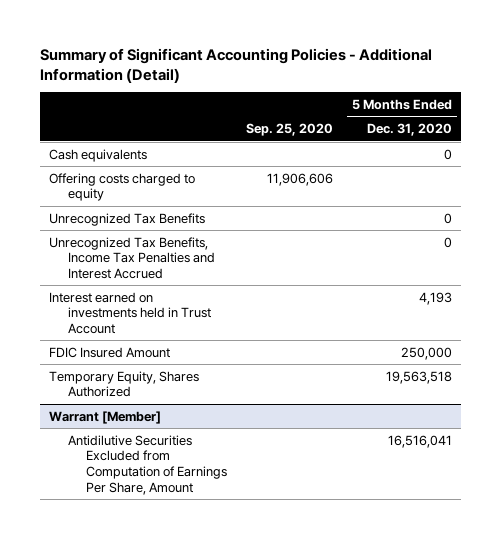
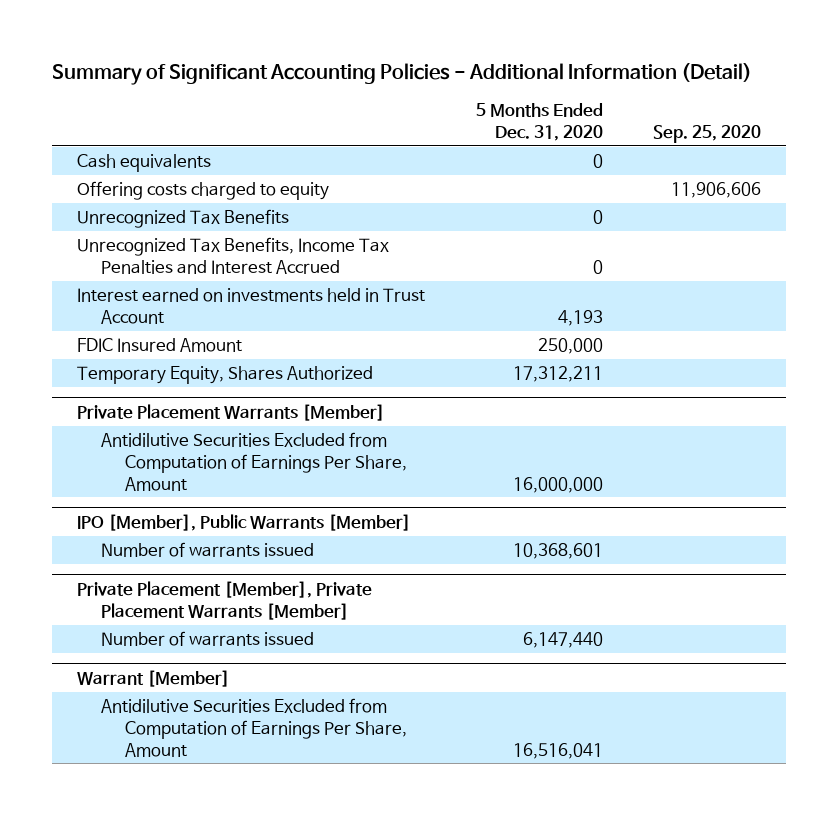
[386,370,453,384] 19,563,518 -> [512,366,603,383] 17,312,211
none -> [77,403,386,421] Private Placement Warrants [Member]
none -> [101,432,408,491] Antidilutive Securities Excluded from Computation of Earnings Per Share, Amount
none -> [77,513,412,531] IPO [Member], Public Warrants [Member]
none -> [101,542,315,558] Number of warrants issued
none -> [77,580,373,620] Private Placement [Member], Private Placement Warrants [Member]
none -> [101,631,315,647] Number of warrants issued

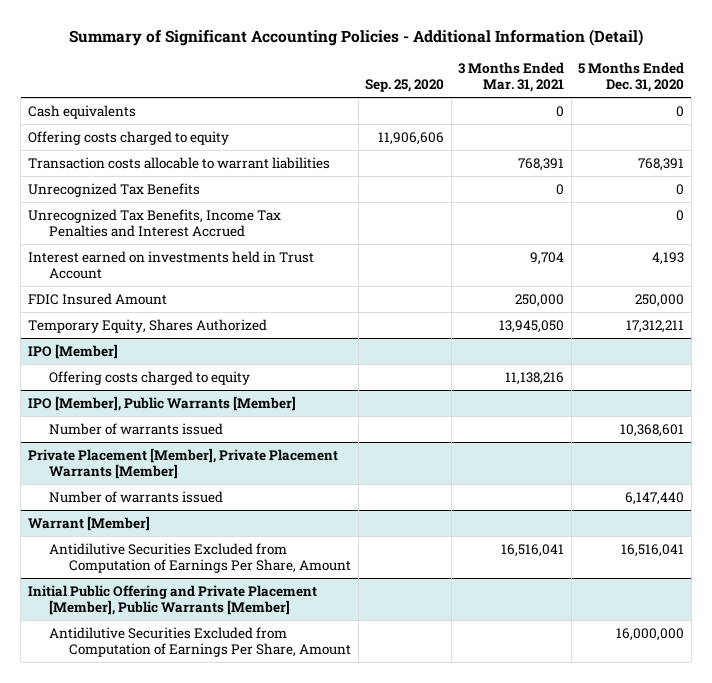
none -> [458,61,565,92] 3 Months Ended Mar. 31, 2021
none -> [27,156,330,169] Transaction costs allocable to warrant liabilities
[77,403,386,421] Private Placement Warrants [Member] -> none
[101,432,408,491] Antidilutive Securities Excluded from Computation of Earnings Per Share, Amount -> none
none -> [27,343,118,359] IPO [Member]
none -> [48,370,250,385] Offering costs charged to equity
none -> [27,584,317,615] Initial Public Offering and Private Placement [Member], Public Warrants [Member]
none -> [48,626,352,657] Antidilutive Securities Excluded from Computation of Earnings Per Share, Amount

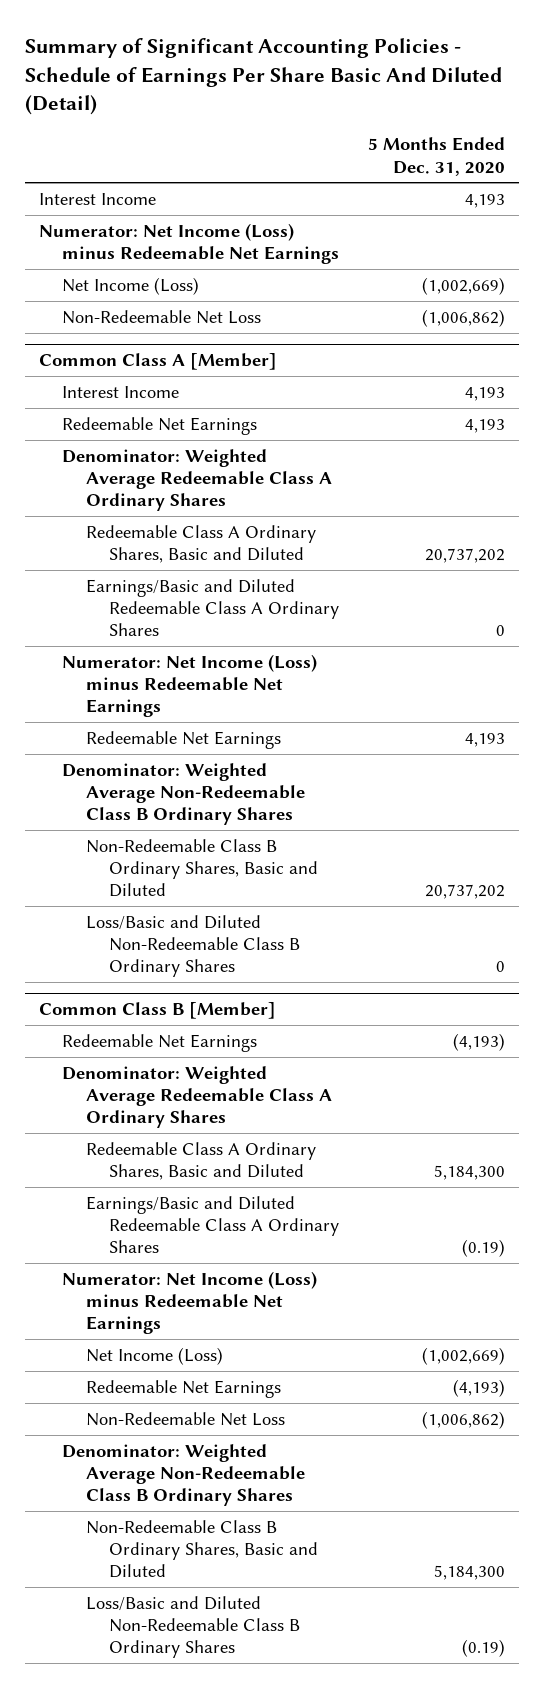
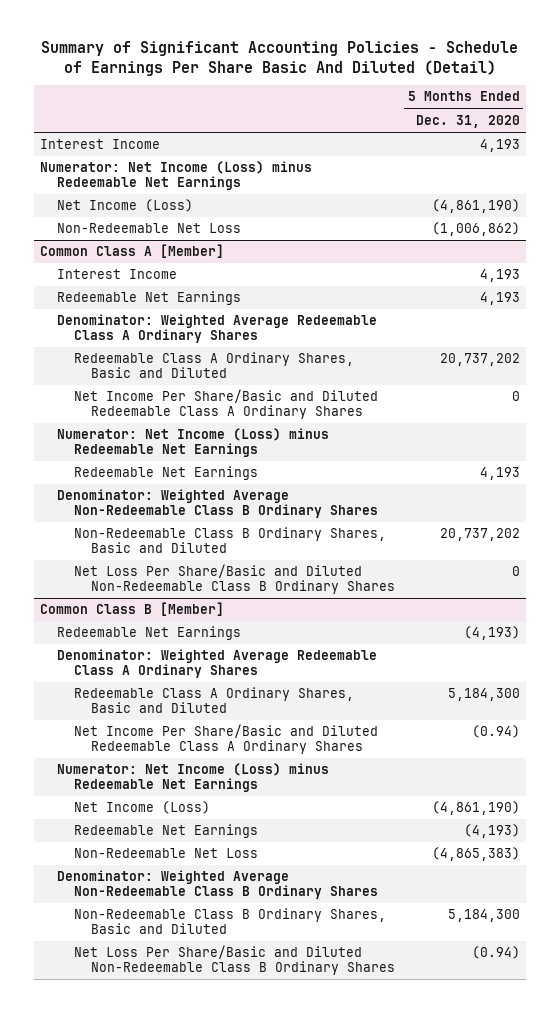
[422,276,506,295] (1,002,669) -> [431,199,520,214] (4,861,190)
[85,578,340,637] Earnings/Basic and Diluted Redeemable Class A Ordinary Shares -> [73,389,378,419] Net Income Per Share/Basic and Diluted Redeemable Class A Ordinary Shares
[85,914,301,978] Loss/Basic and Diluted Non-Redeemable Class B Ordinary Shares -> [73,564,395,594] Net Loss Per Share/Basic and Diluted Non-Redeemable Class B Ordinary Shares
[85,1195,340,1254] Earnings/Basic and Diluted Redeemable Class A Ordinary Shares -> [73,724,378,754] Net Income Per Share/Basic and Diluted Redeemable Class A Ordinary Shares
[462,1239,506,1258] (0.19) -> [471,725,520,739] (0.94)
[422,1346,506,1365] (1,002,669) -> [431,801,520,816] (4,861,190)
[422,1410,506,1429] (1,006,862) -> [431,847,520,862] (4,865,383)
[85,1595,301,1659] Loss/Basic and Diluted Non-Redeemable Class B Ordinary Shares -> [73,945,395,975] Net Loss Per Share/Basic and Diluted Non-Redeemable Class B Ordinary Shares
[462,1639,506,1658] (0.19) -> [471,946,520,960] (0.94)

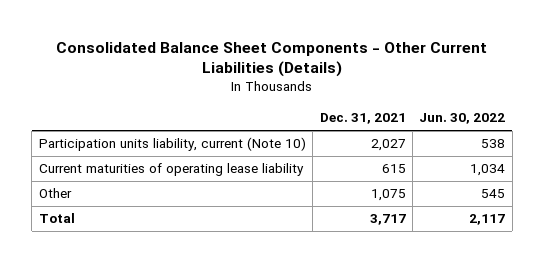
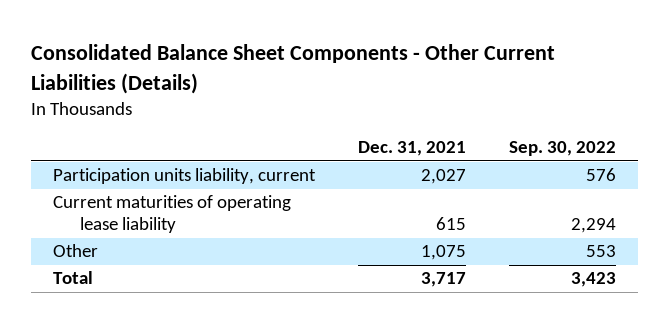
[419,113,506,125] Jun. 30, 2022 -> none
none -> [509,141,617,157] Sep. 30, 2022
[38,137,306,152] Participation units liability, current (Note 10) -> [52,168,316,185] Participation units liability, current

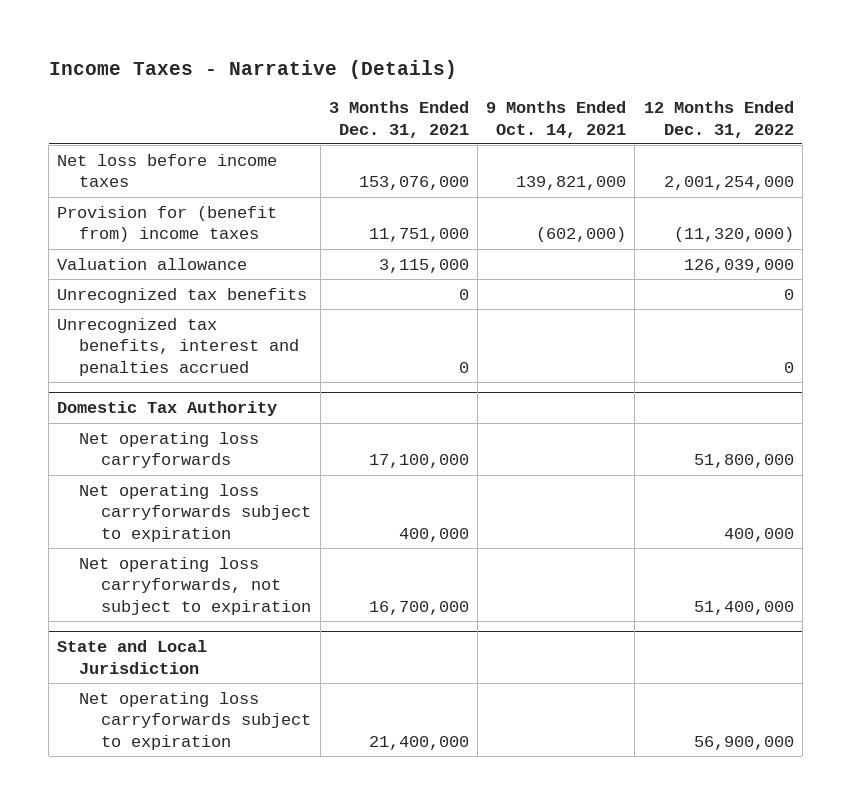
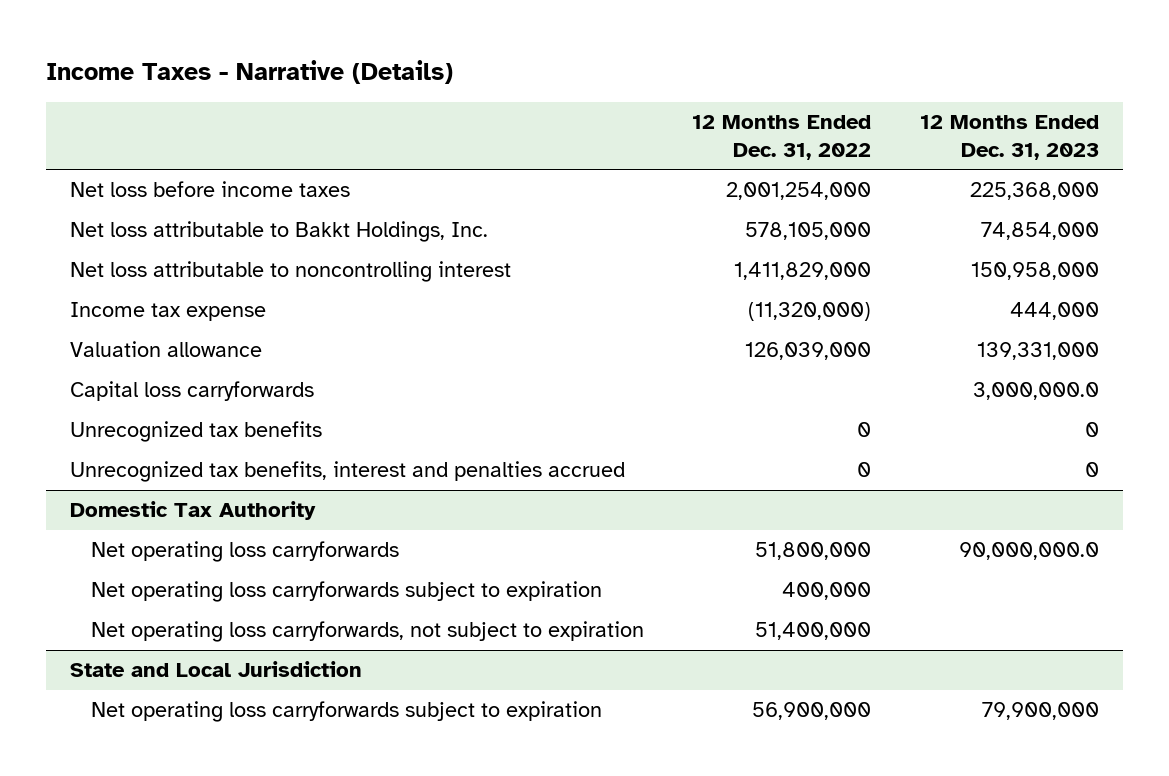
[328,100,469,138] 3 Months Ended Dec. 31, 2021 -> none
[486,100,627,138] 9 Months Ended Oct. 14, 2021 -> none
none -> [919,115,1099,160] 12 Months Ended Dec. 31, 2023
none -> [70,221,489,243] Net loss attributable to Bakkt Holdings, Inc.
none -> [70,261,512,283] Net loss attributable to noncontrolling interest
[57,205,278,243] Provision for (benefit from) income taxes -> [70,302,267,322] Income tax expense
none -> [70,381,315,402] Capital loss carryforwards

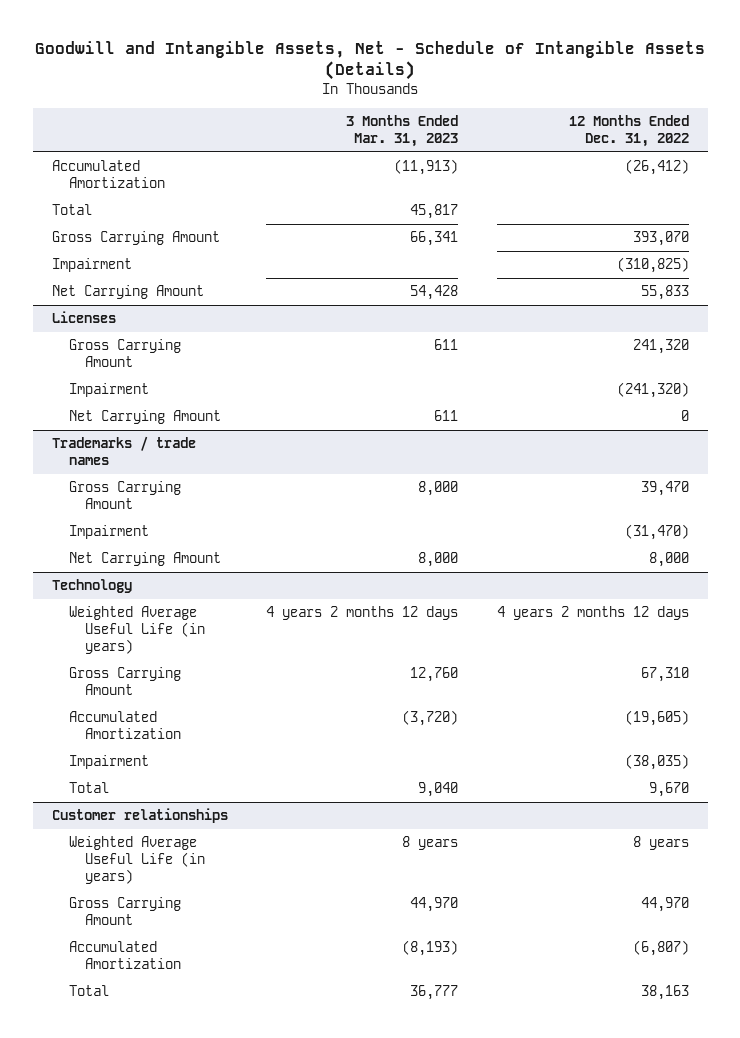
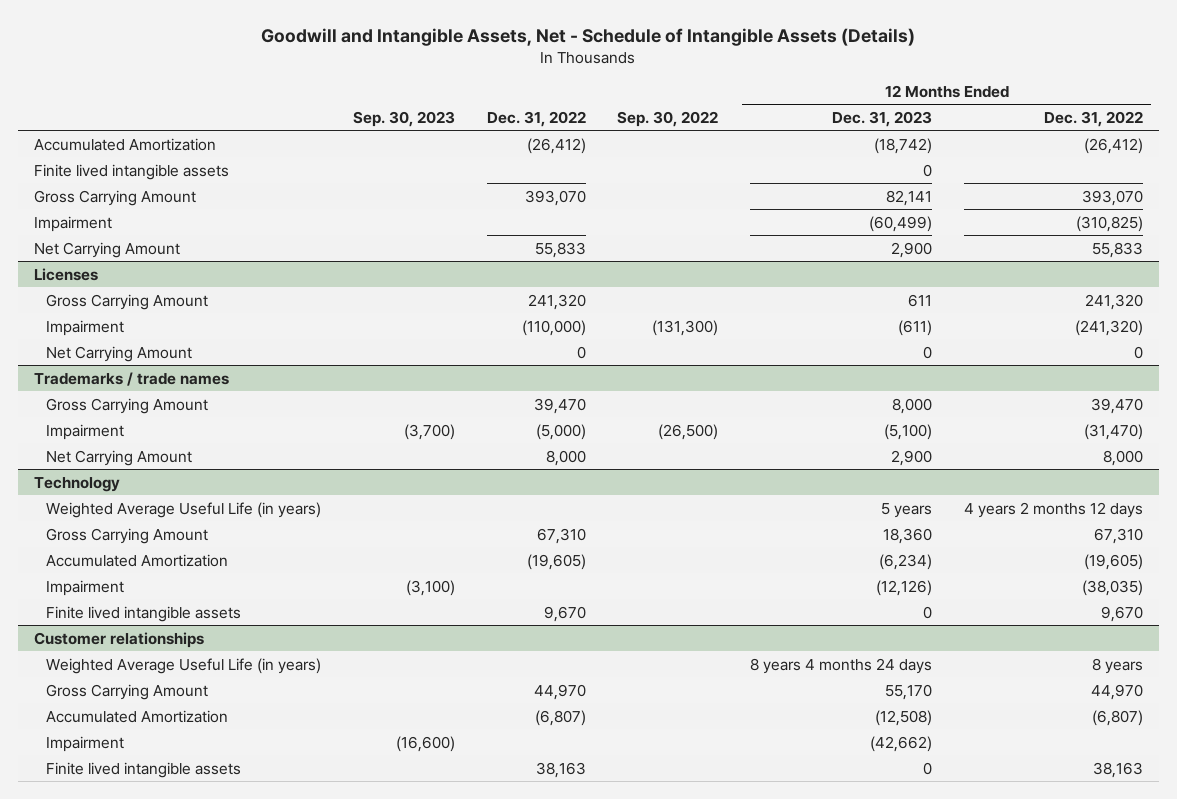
[346,114,459,147] 3 Months Ended Mar. 31, 2023 -> none
none -> [352,110,455,127] Sep. 30, 2023
none -> [486,110,586,127] Dec. 31, 2022
none -> [617,110,719,127] Sep. 30, 2022
none -> [832,110,933,127] Dec. 31, 2023
[51,204,92,216] Total -> [33,163,229,180] Finite lived intangible assets
[68,782,109,794] Total -> [45,605,241,622] Finite lived intangible assets
none -> [45,735,124,752] Impairment
[68,985,109,997] Total -> [45,761,241,778] Finite lived intangible assets

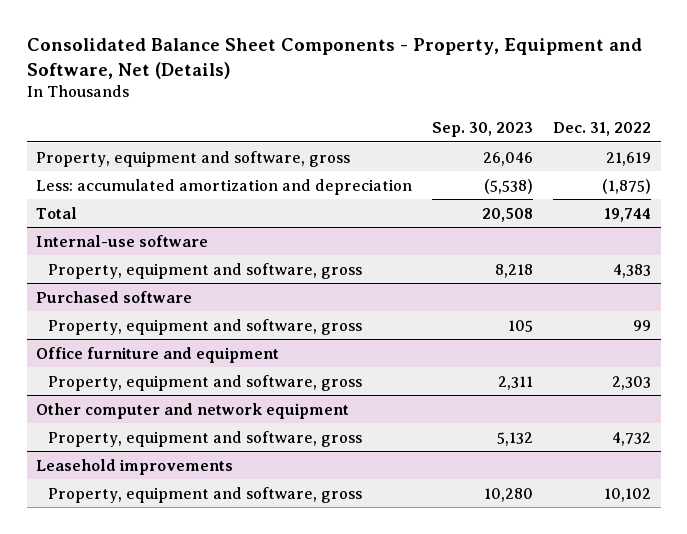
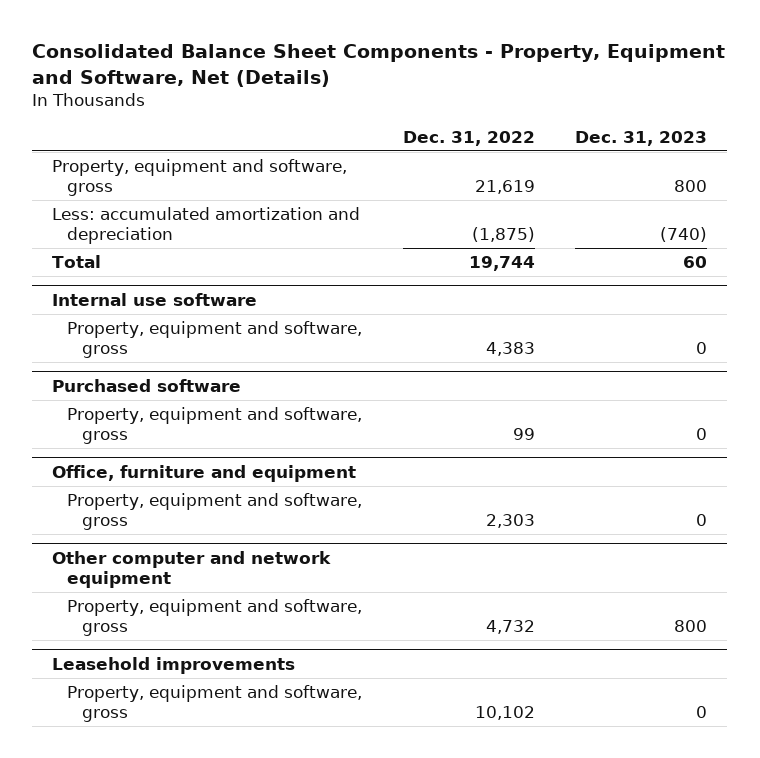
[432,121,534,137] Sep. 30, 2023 -> none
none -> [575,130,708,146] Dec. 31, 2023
[36,234,209,247] Internal-use software -> [52,293,258,307] Internal use software
[36,346,280,363] Office furniture and equipment -> [52,465,357,483] Office, furniture and equipment

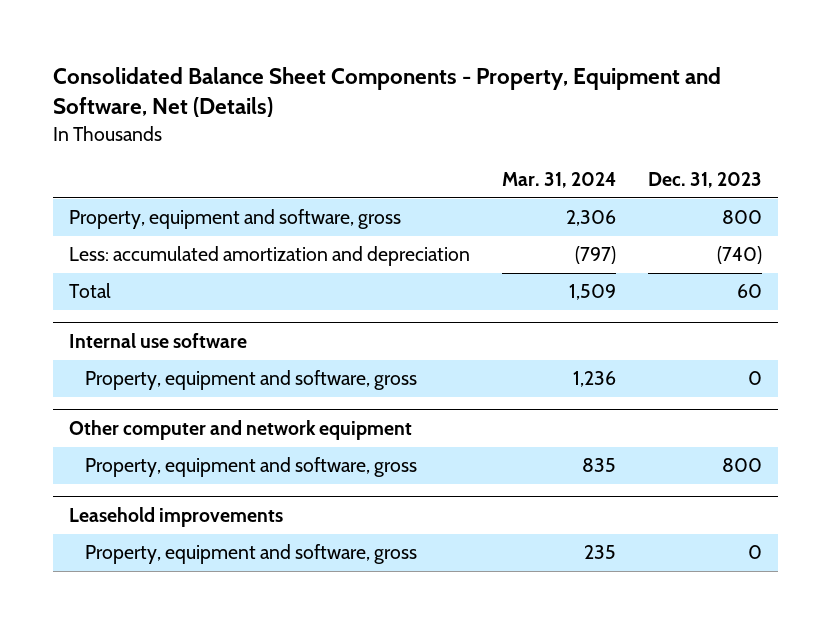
[402,130,535,146] Dec. 31, 2022 -> none
none -> [501,172,616,189] Mar. 31, 2024
[52,379,242,393] Purchased software -> none
[67,407,363,445] Property, equipment and software, gross -> none
[52,465,357,483] Office, furniture and equipment -> none
[67,493,363,531] Property, equipment and software, gross -> none

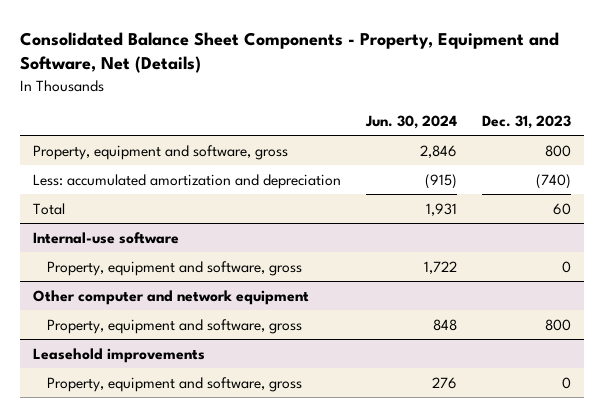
[501,172,616,189] Mar. 31, 2024 -> none
none -> [365,114,458,129] Jun. 30, 2024
[68,333,247,349] Internal use software -> [32,231,179,244] Internal-use software

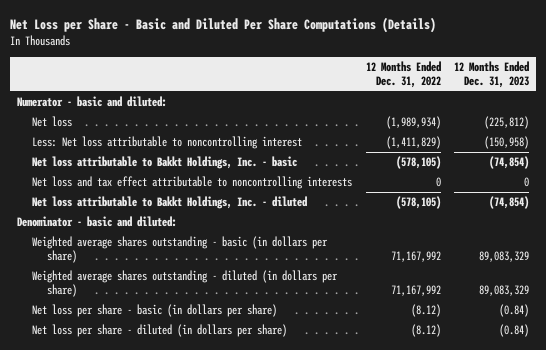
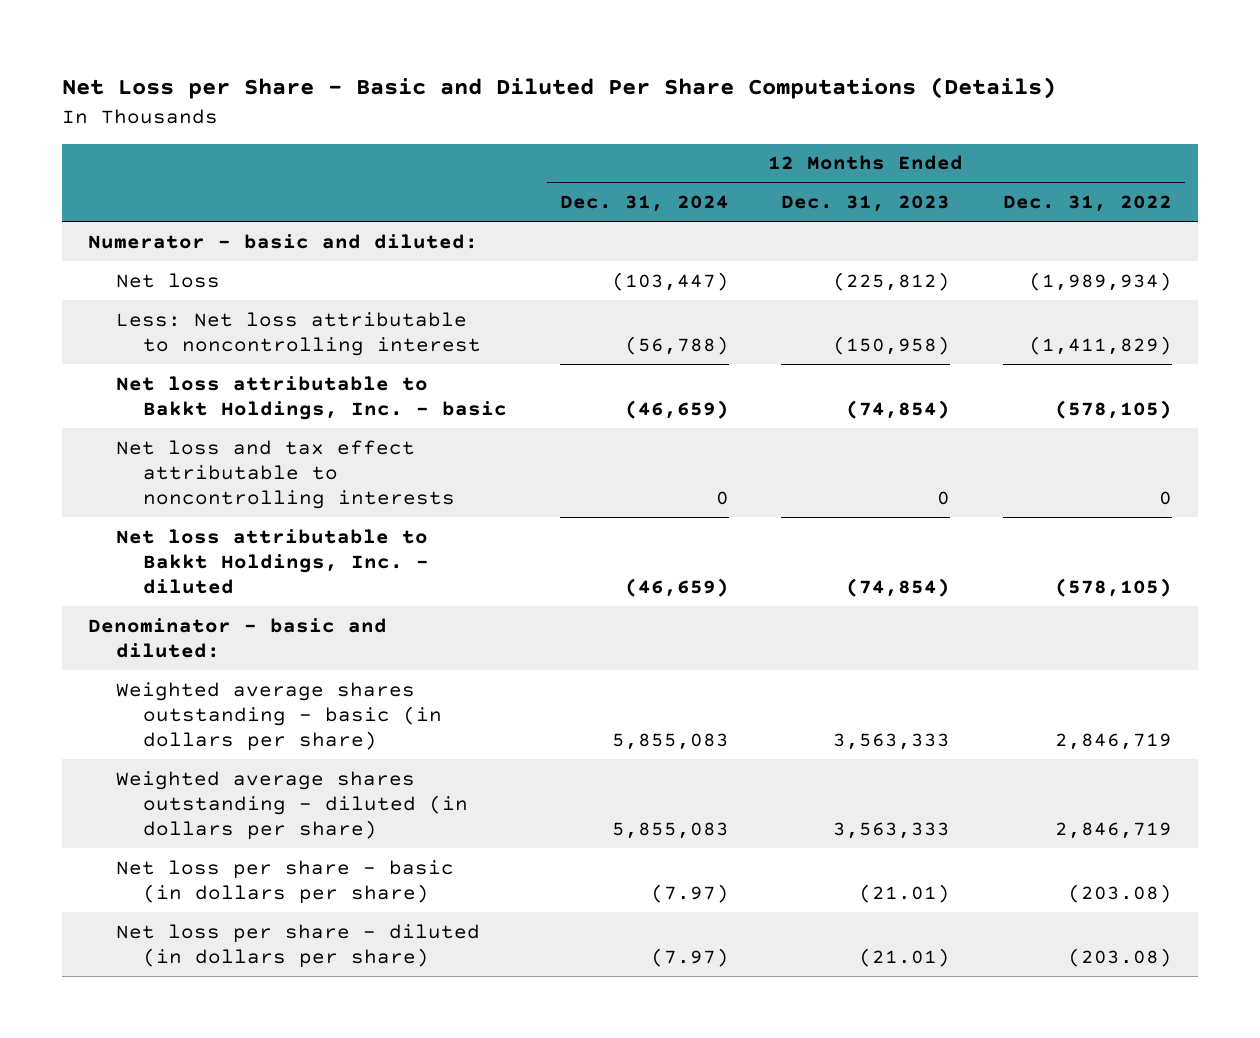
none -> [559,194,729,212] Dec. 31, 2024
[390,251,441,263] 71,167,992 -> [1054,732,1172,750] 2,846,719
[479,251,530,263] 89,083,329 -> [833,732,951,750] 3,563,333
[390,285,441,297] 71,167,992 -> [1054,821,1172,839] 2,846,719
[479,285,530,297] 89,083,329 -> [833,821,951,839] 3,563,333
[410,304,441,318] (8.12) -> [1067,883,1172,903] (203.08)
[499,304,530,318] (0.84) -> [859,883,951,903] (21.01)
[410,324,441,338] (8.12) -> [1067,947,1172,967] (203.08)
[499,324,530,338] (0.84) -> [859,947,951,967] (21.01)

